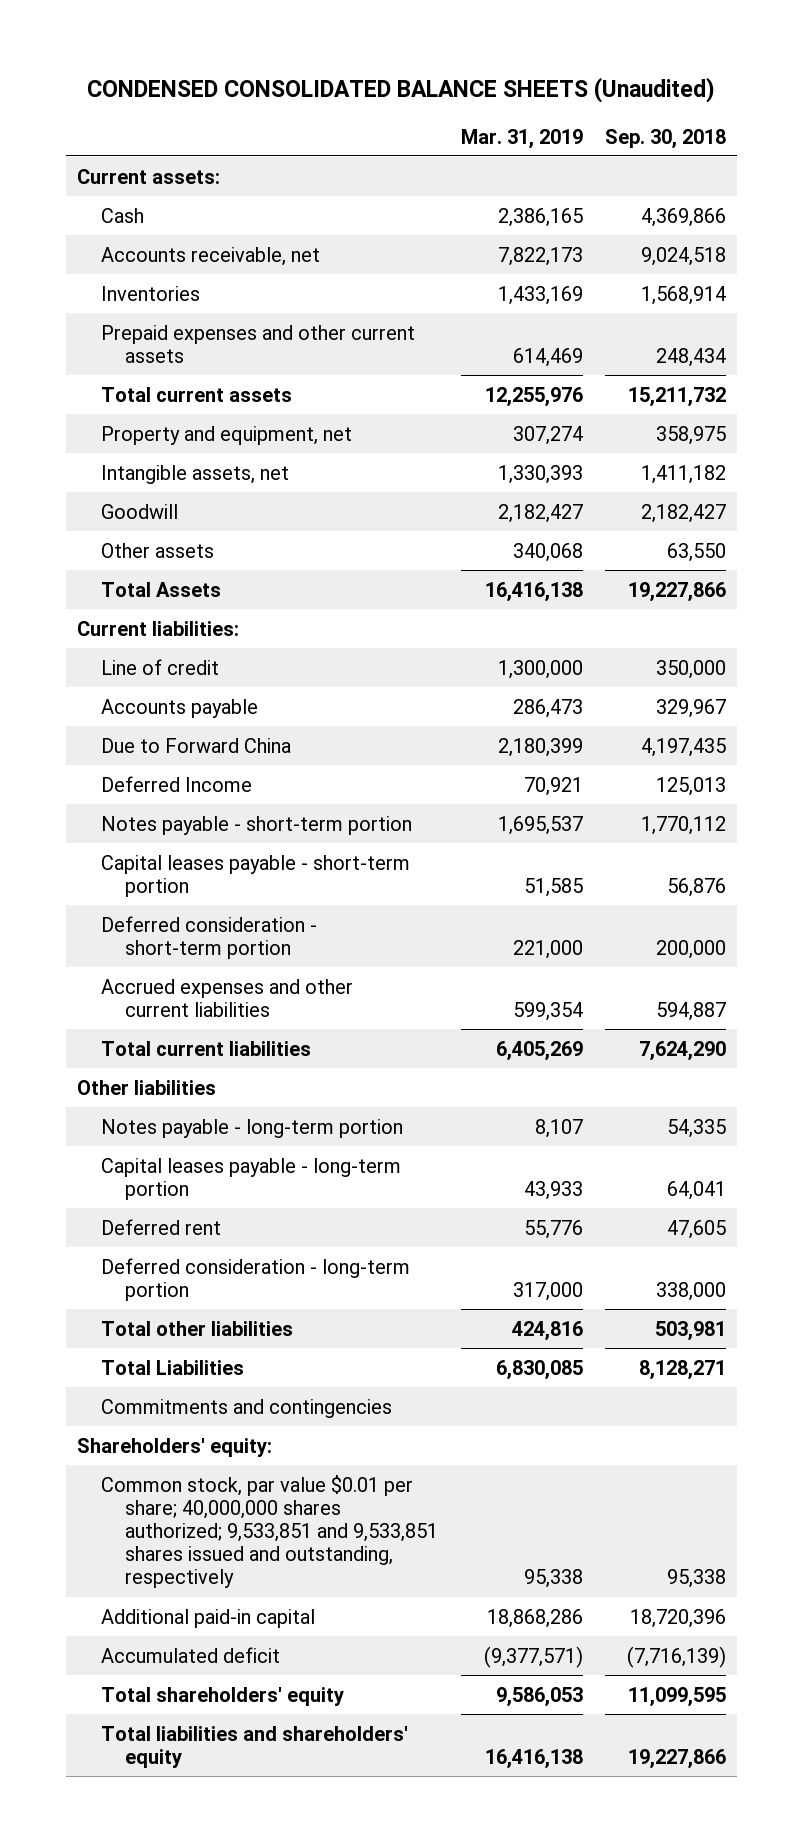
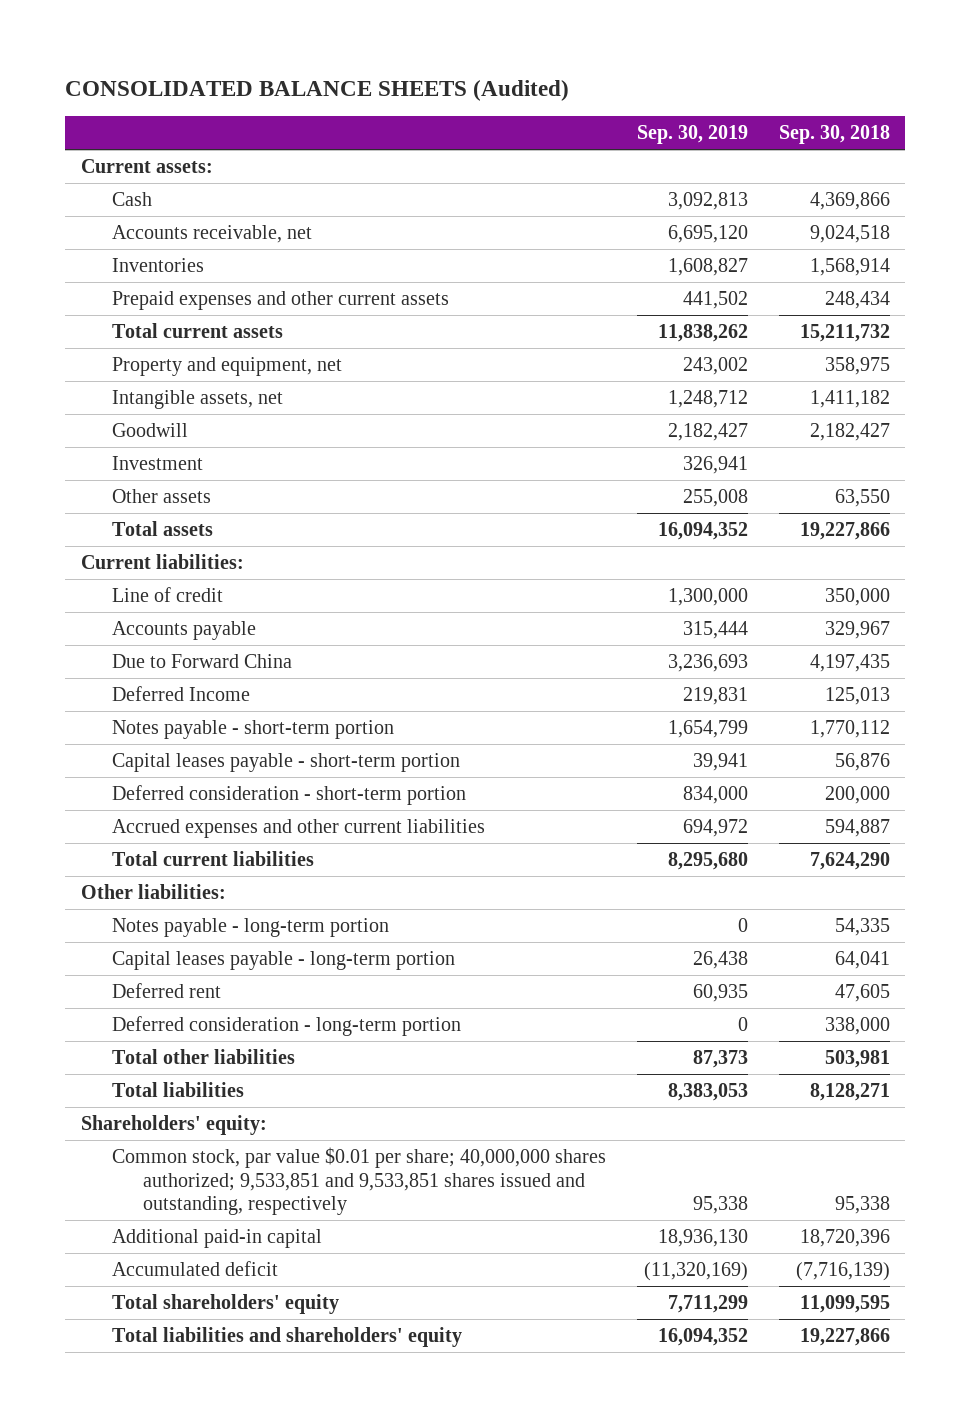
[87,76,716,103] CONDENSED CONSOLIDATED BALANCE SHEETS (Unaudited) -> [65,80,570,102] CONSOLIDATED BALANCE SHEETS (Audited)
[460,128,583,149] Mar. 31, 2019 -> none
none -> [636,124,748,144] Sep. 30, 2019
none -> [111,456,203,471] Investment
[101,581,222,597] Total Assets -> [111,521,213,537] Total assets
[76,1079,216,1095] Other liabilities -> [80,884,226,900] Other liabilities:
[101,1398,393,1418] Commitments and contingencies -> none
[101,1359,245,1375] Total Liabilities -> [111,1082,244,1098] Total liabilities

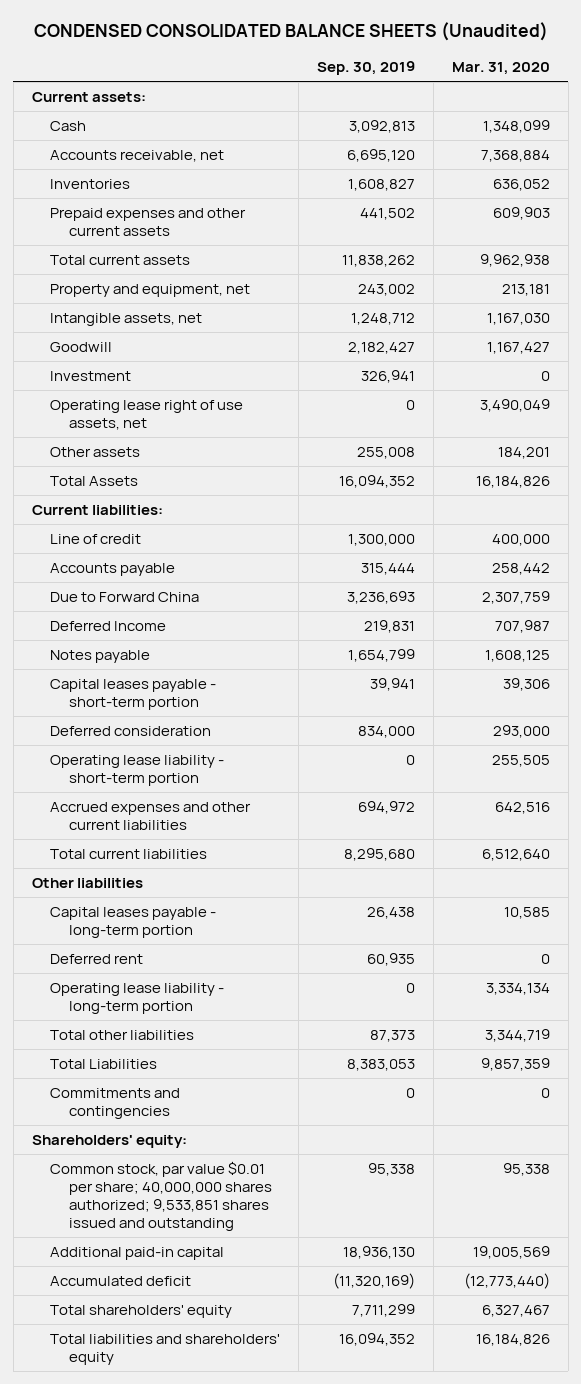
[65,80,570,102] CONSOLIDATED BALANCE SHEETS (Audited) -> [33,21,548,41] CONDENSED CONSOLIDATED BALANCE SHEETS (Unaudited)
[778,124,890,144] Sep. 30, 2018 -> none
none -> [451,62,550,76] Mar. 31, 2020
none -> [50,400,244,431] Operating lease right of use assets, net
[111,521,213,537] Total assets -> [50,476,139,487] Total Assets
[111,720,394,740] Notes payable - short-term portion -> [50,650,151,664] Notes payable
[111,785,466,806] Deferred consideration - short-term portion -> [50,726,212,737] Deferred consideration
none -> [50,755,225,787] Operating lease liability - short-term portion
[111,918,389,938] Notes payable - long-term portion -> none
[80,884,226,900] Other liabilities: -> [31,878,143,889] Other liabilities
[111,1016,461,1037] Deferred consideration - long-term portion -> none
none -> [50,983,225,1015] Operating lease liability - long-term portion
[111,1082,244,1098] Total liabilities -> [50,1059,158,1070] Total Liabilities
none -> [50,1088,181,1120] Commitments and contingencies
[111,1147,606,1216] Common stock, par value $0.01 per share; 40,000,000 shares authorized; 9,533,851 and 9,533,851 shares issued and outstanding, respectively -> [50,1161,273,1231] Common stock, par value $0.01 per share; 40,000,000 shares authorized; 9,533,851 shares issued and outstanding

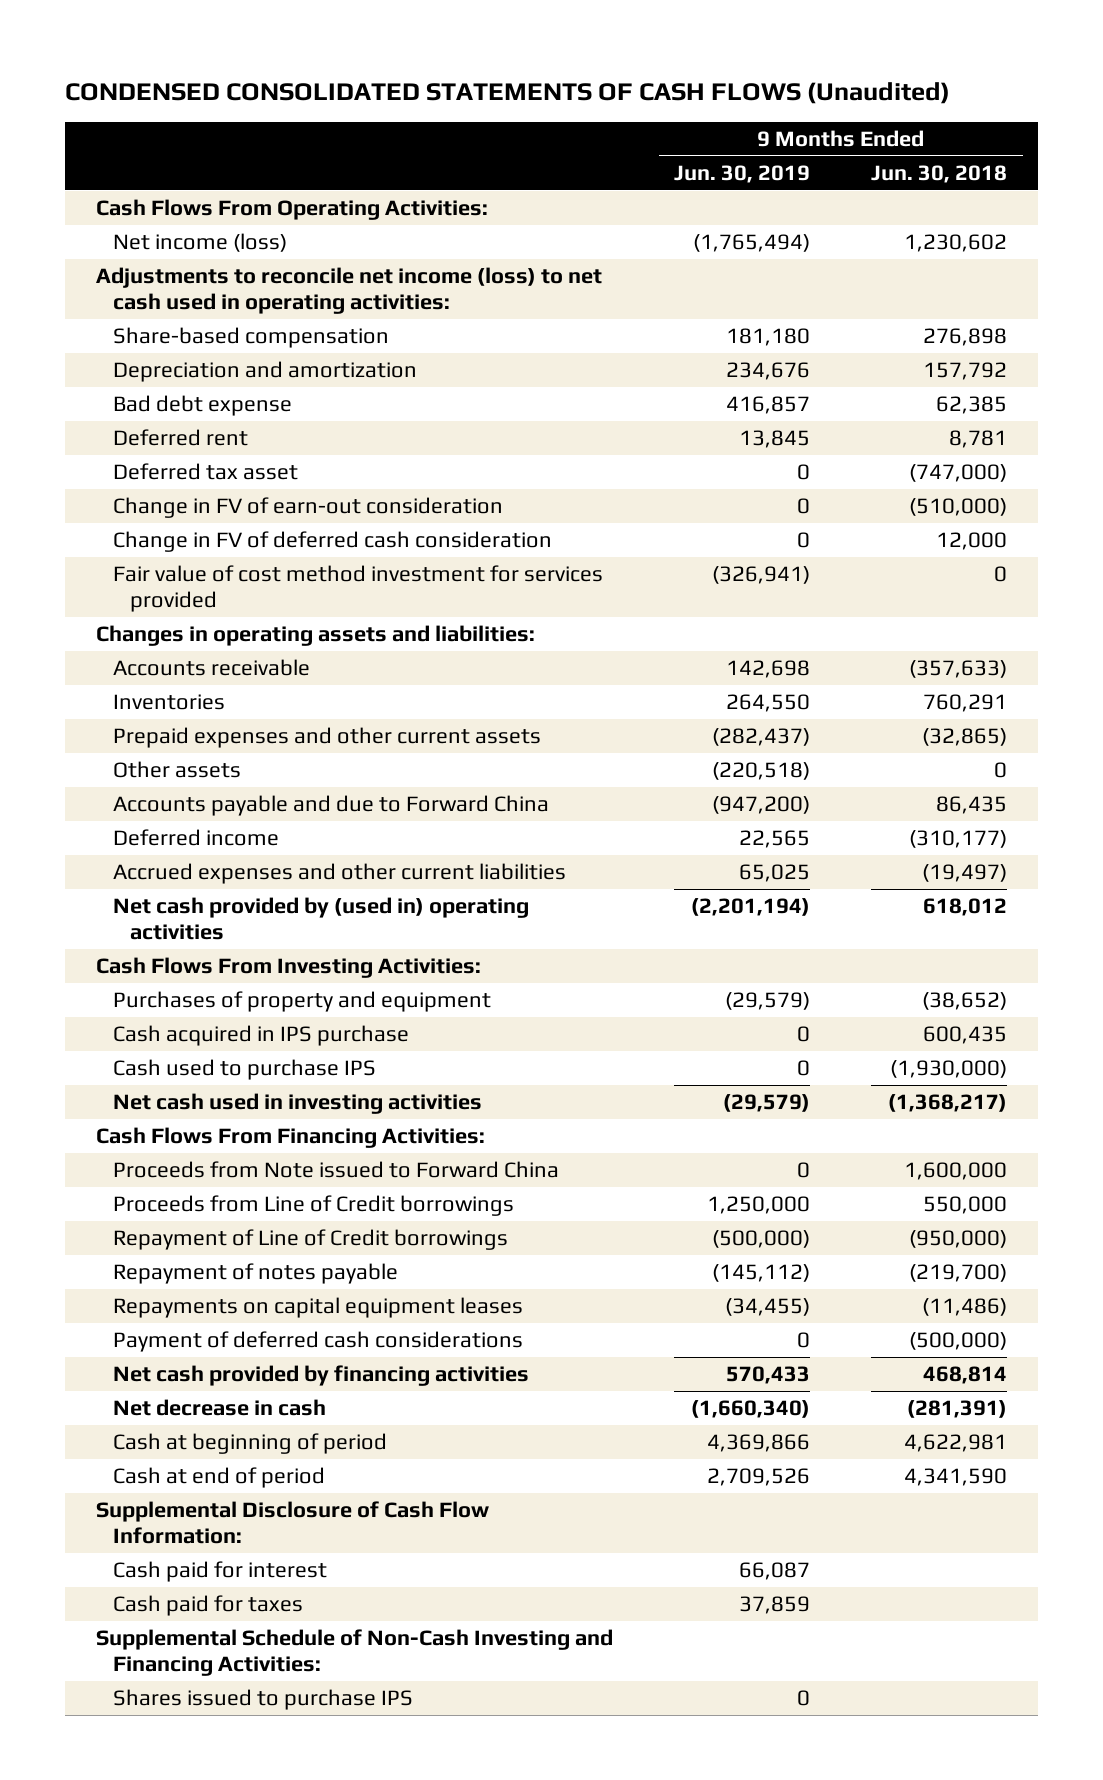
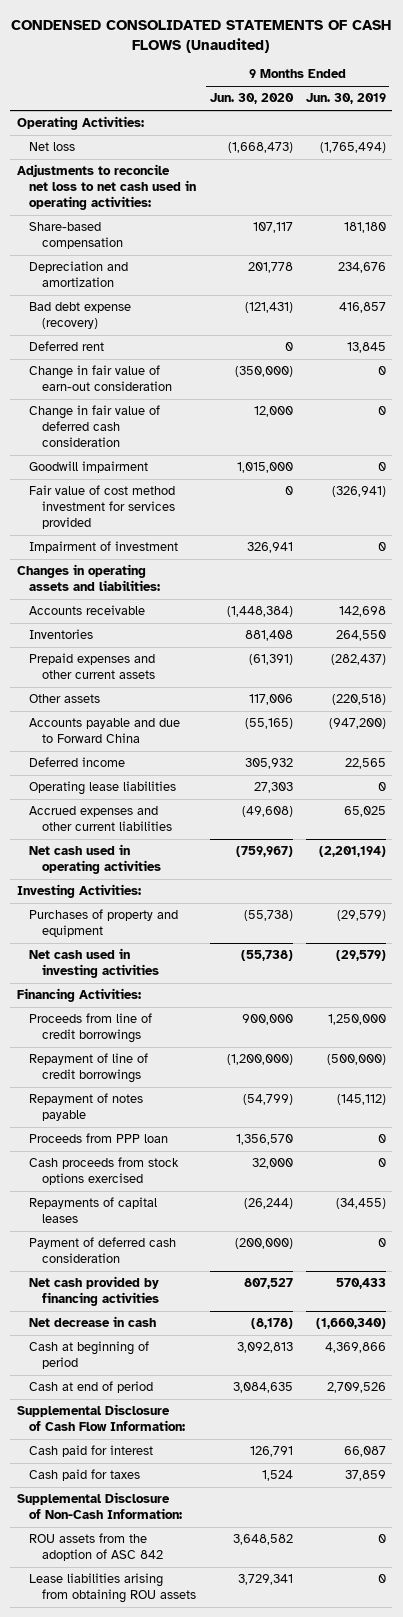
[871,165,1008,184] Jun. 30, 2018 -> none
none -> [209,93,294,105] Jun. 30, 2020
[95,199,488,221] Cash Flows From Operating Activities: -> [16,116,144,131] Operating Activities:
[113,233,288,253] Net income (loss) -> [29,142,76,152] Net loss
[95,267,602,314] Adjustments to reconcile net income (loss) to net cash used in operating activities: -> [16,164,197,211] Adjustments to reconcile net loss to net cash used in operating activities:
[113,395,293,417] Bad debt expense -> [29,302,132,330] Bad debt expense (recovery)
[113,463,299,481] Deferred tax asset -> none
[113,497,504,519] Change in FV of earn-out consideration -> [29,365,173,392] Change in fair value of earn-out consideration
[113,531,553,553] Change in FV of deferred cash consideration -> [29,405,161,448] Change in fair value of deferred cash consideration
none -> [29,461,149,474] Goodwill impairment
none -> [29,541,179,554] Impairment of investment
none -> [29,781,177,796] Operating lease liabilities
[113,897,530,940] Net cash provided by (used in) operating activities -> [29,844,162,875] Net cash used in operating activities
[95,957,481,979] Cash Flows From Investing Activities: -> [16,884,141,899] Investing Activities:
[113,1025,410,1047] Cash acquired in IPS purchase -> none
[113,1059,377,1081] Cash used to purchase IPS -> none
[113,1161,560,1179] Proceeds from Note issued to Forward China -> none
[95,1127,485,1149] Cash Flows From Financing Activities: -> [16,988,141,1003] Financing Activities:
[113,1195,515,1217] Proceeds from Line of Credit borrowings -> [29,1013,153,1044] Proceeds from line of credit borrowings
[113,1229,509,1251] Repayment of Line of Credit borrowings -> [29,1053,149,1084] Repayment of line of credit borrowings
none -> [29,1133,169,1144] Proceeds from PPP loan
none -> [29,1157,180,1186] Cash proceeds from stock options exercised
[113,1297,524,1319] Repayments on capital equipment leases -> [29,1197,158,1224] Repayments of capital leases
[113,1331,524,1353] Payment of deferred cash considerations -> [29,1237,177,1264] Payment of deferred cash consideration
[113,1689,414,1711] Shares issued to purchase IPS -> none
[95,1629,613,1676] Supplemental Schedule of Non-Cash Investing and Financing Activities: -> [16,1492,183,1520] Supplemental Disclosure of Non-Cash Information:
none -> [29,1533,164,1562] ROU assets from the adoption of ASC 842
none -> [29,1573,197,1604] Lease liabilities arising from obtaining ROU assets

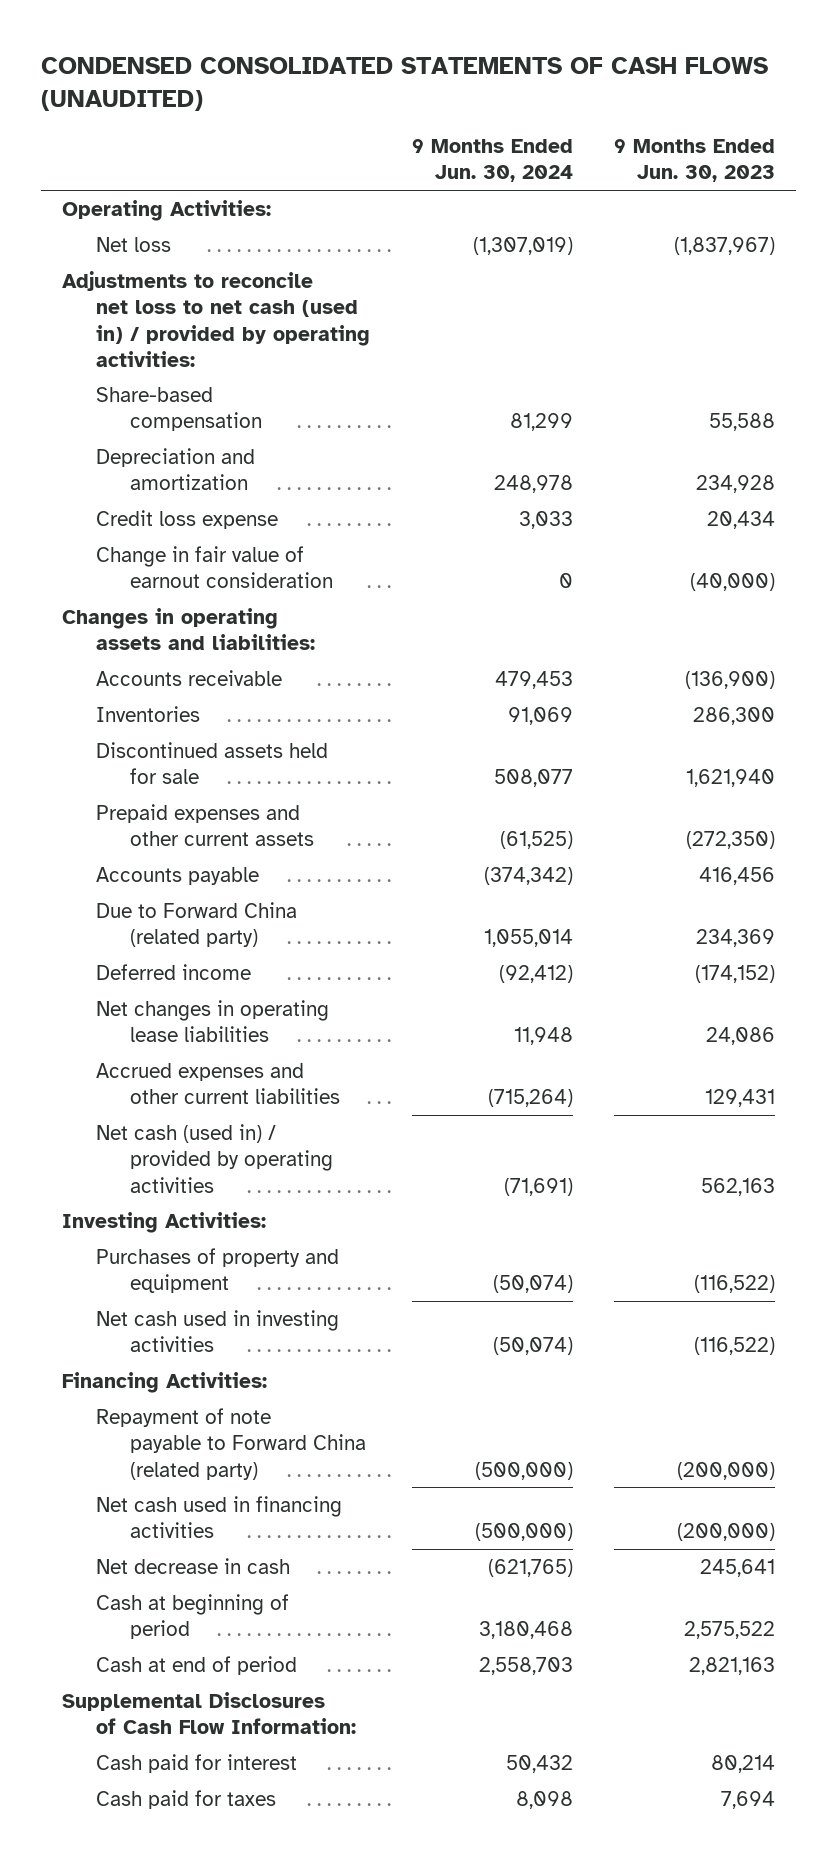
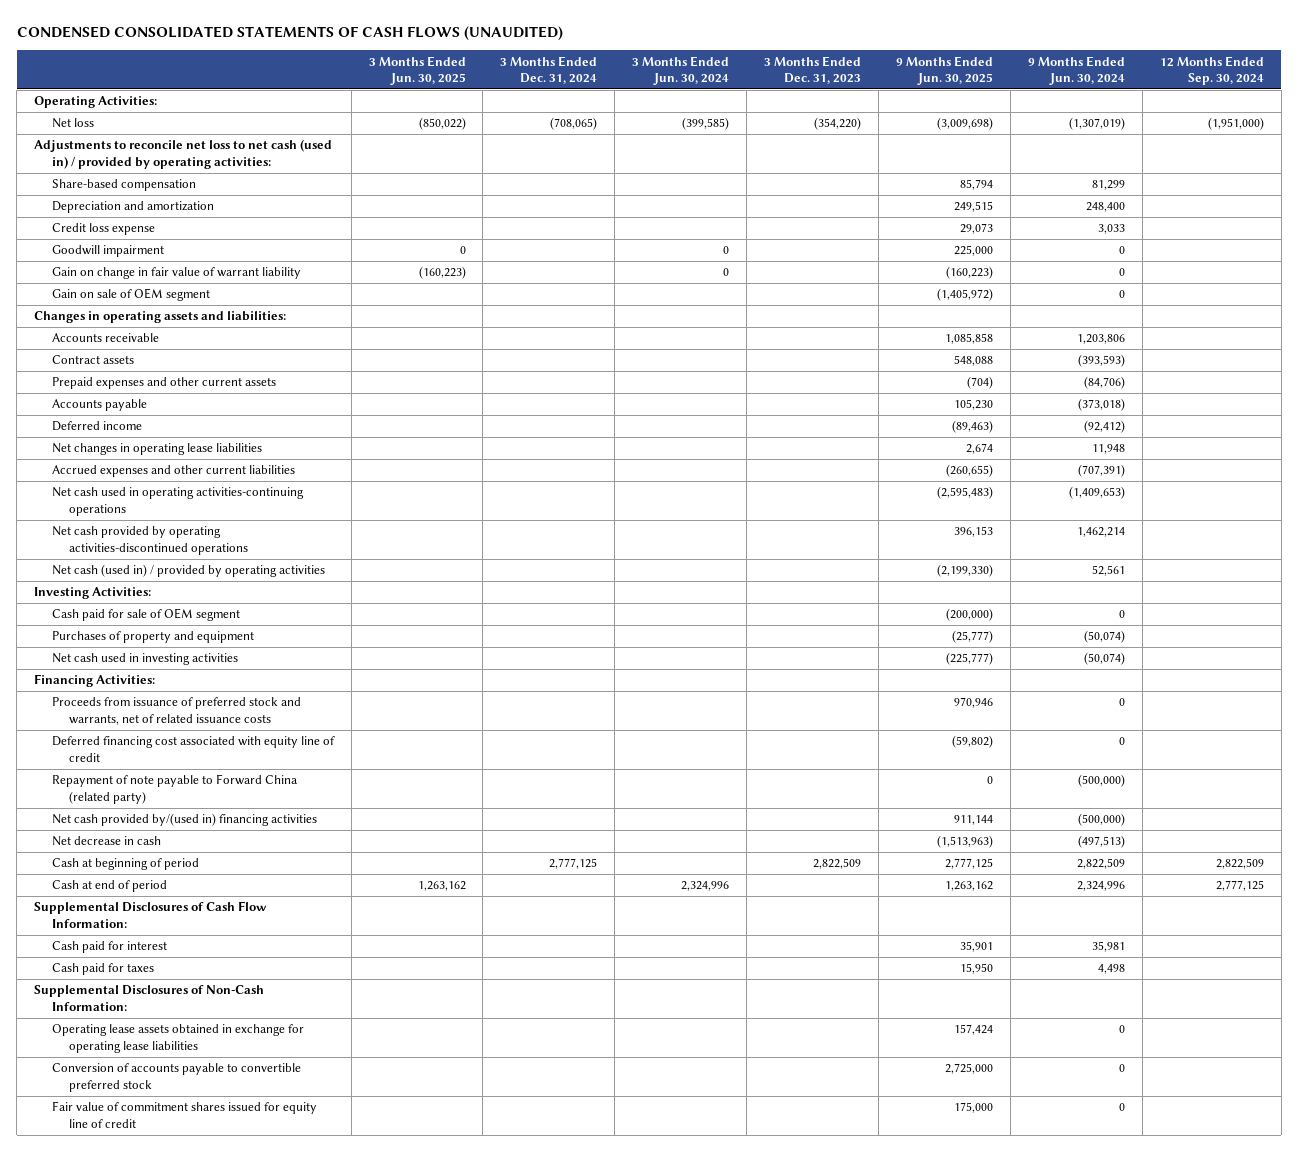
[614,139,776,183] 9 Months Ended Jun. 30, 2023 -> none
none -> [368,55,466,86] 3 Months Ended Jun. 30, 2025
none -> [500,55,598,85] 3 Months Ended Dec. 31, 2024
none -> [632,55,730,86] 3 Months Ended Jun. 30, 2024
none -> [764,55,862,85] 3 Months Ended Dec. 31, 2023
none -> [896,55,994,86] 9 Months Ended Jun. 30, 2025
none -> [1159,55,1264,86] 12 Months Ended Sep. 30, 2024
[493,475,573,494] 248,978 -> [1085,202,1125,213] 248,400
[95,546,333,589] Change in fair value of earnout consideration -> none
none -> [51,245,164,258] Goodwill impairment
none -> [51,267,301,280] Gain on change in fair value of warrant liability
none -> [51,288,210,302] Gain on sale of OEM segment
[95,706,200,723] Inventories -> none
[95,742,328,785] Discontinued assets held for sale -> none
[95,902,297,948] Due to Forward China (related party) -> none
[494,671,573,690] 479,453 -> [1076,334,1125,345] 1,203,806
none -> [51,355,134,365] Contract assets
[499,831,573,850] (61,525) -> [1083,376,1125,390] (84,706)
[483,867,573,886] (374,342) -> [1077,398,1125,412] (373,018)
[487,1089,573,1108] (715,264) -> [1077,464,1125,478] (707,391)
none -> [51,487,304,516] Net cash used in operating activities-continuing operations
none -> [51,526,249,555] Net cash provided by operating activities-discontinued operations
[503,1177,573,1196] (71,691) -> [1091,565,1125,577] 52,561
none -> [51,608,240,622] Cash paid for sale of OEM segment
none -> [51,697,301,725] Proceeds from issuance of preferred stock and warrants, net of related issuance costs
none -> [51,736,335,762] Deferred financing cost associated with equity line of credit
[95,1496,342,1539] Net cash used in financing activities -> [51,813,317,827] Net cash provided by/(used in) financing activities
[487,1559,573,1578] (621,765) -> [1077,835,1125,849] (497,513)
[478,1621,573,1640] 3,180,468 -> [1076,858,1125,870] 2,822,509
[478,1657,573,1676] 2,558,703 -> [1076,881,1125,892] 2,324,996
[505,1755,573,1774] 50,432 -> [1091,941,1125,953] 35,981
[515,1791,573,1810] 8,098 -> [1097,964,1125,975] 4,498
none -> [34,985,265,1011] Supplemental Disclosures of Non-Cash Information:
none -> [51,1024,304,1053] Operating lease assets obtained in exchange for operating lease liabilities
none -> [51,1063,301,1092] Conversion of accounts payable to convertible preferred stock
none -> [51,1101,317,1128] Fair value of commitment shares issued for equity line of credit

